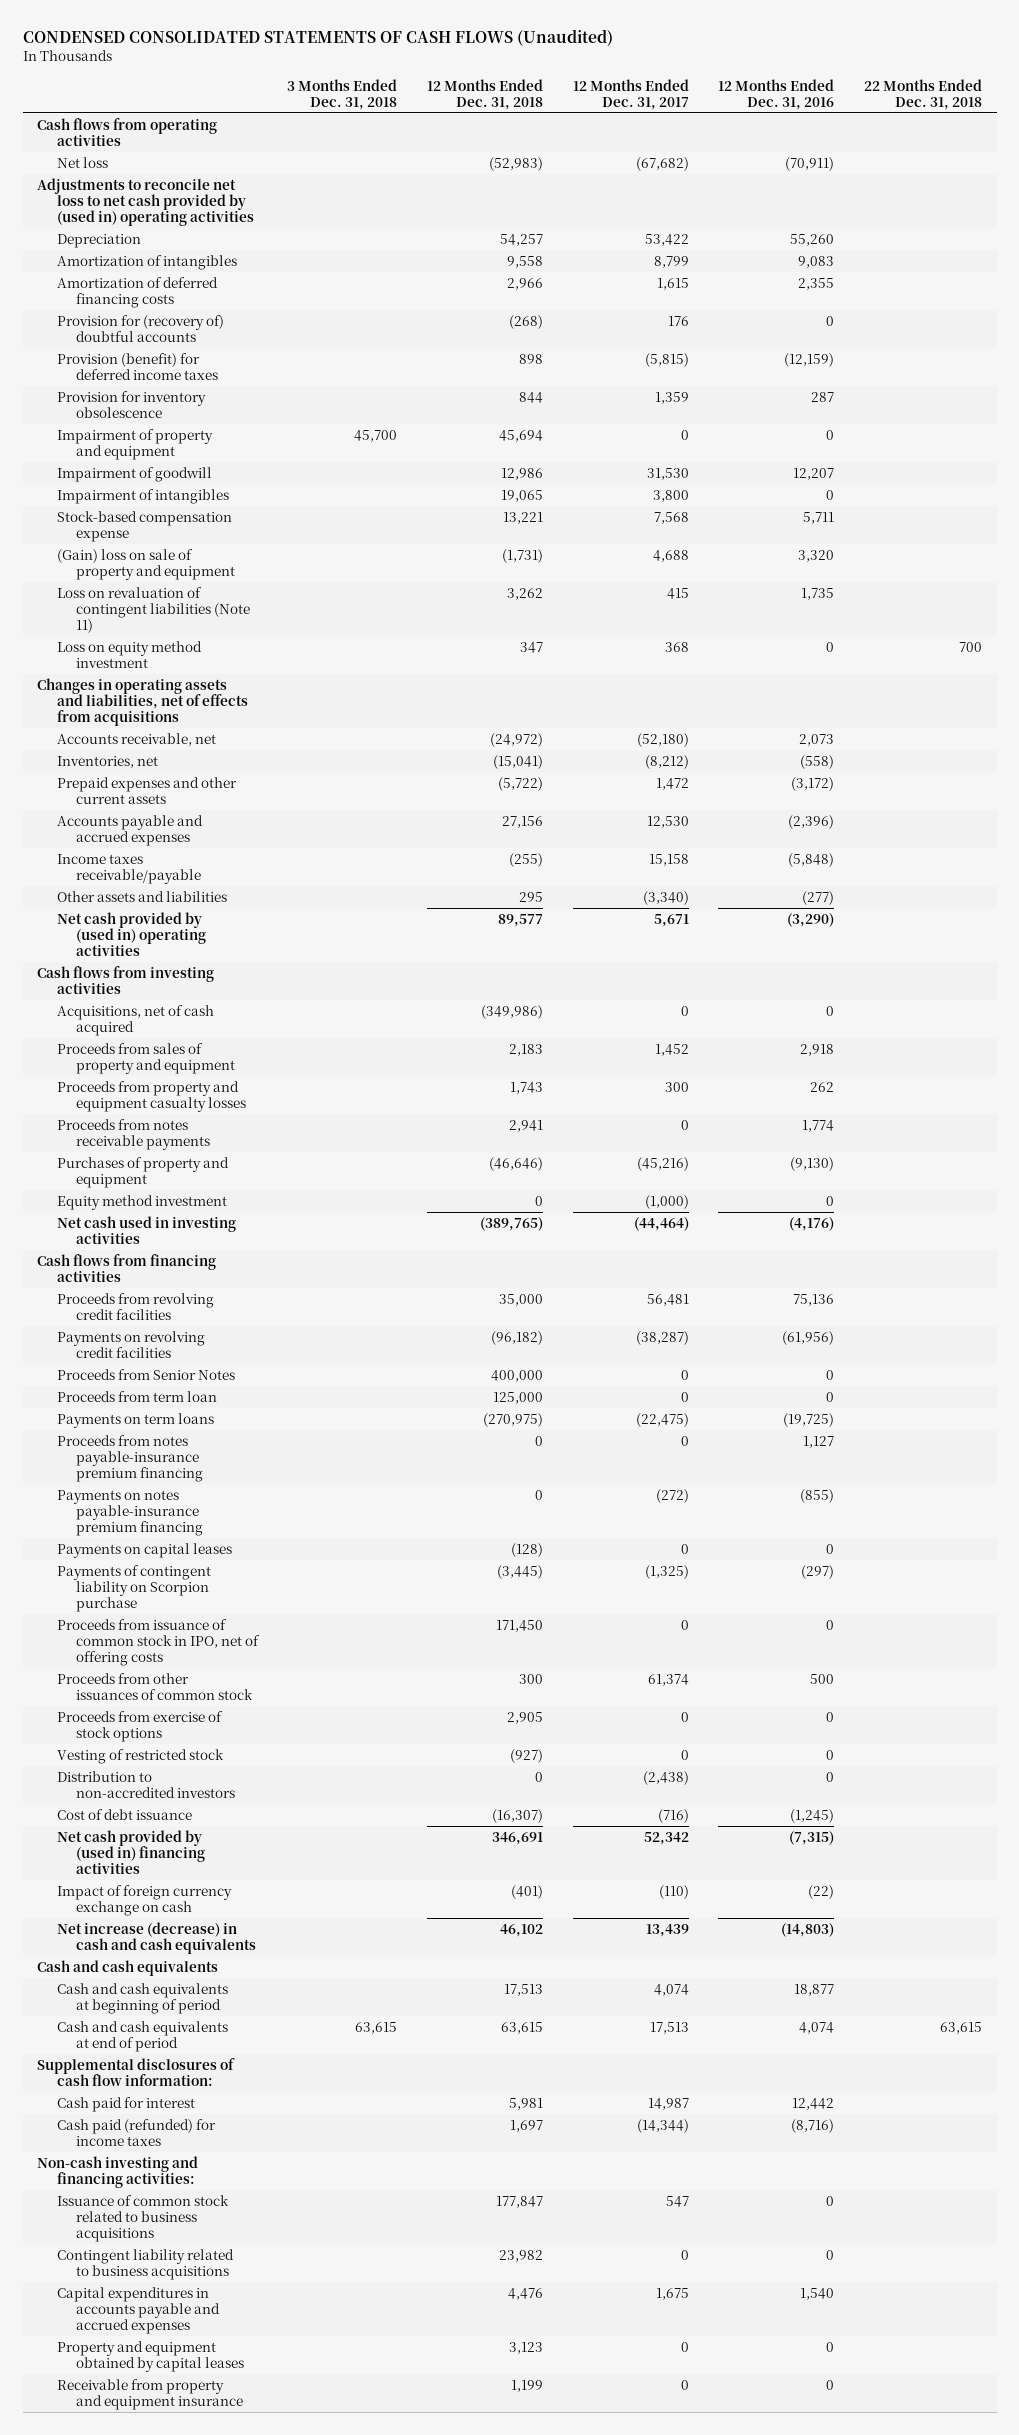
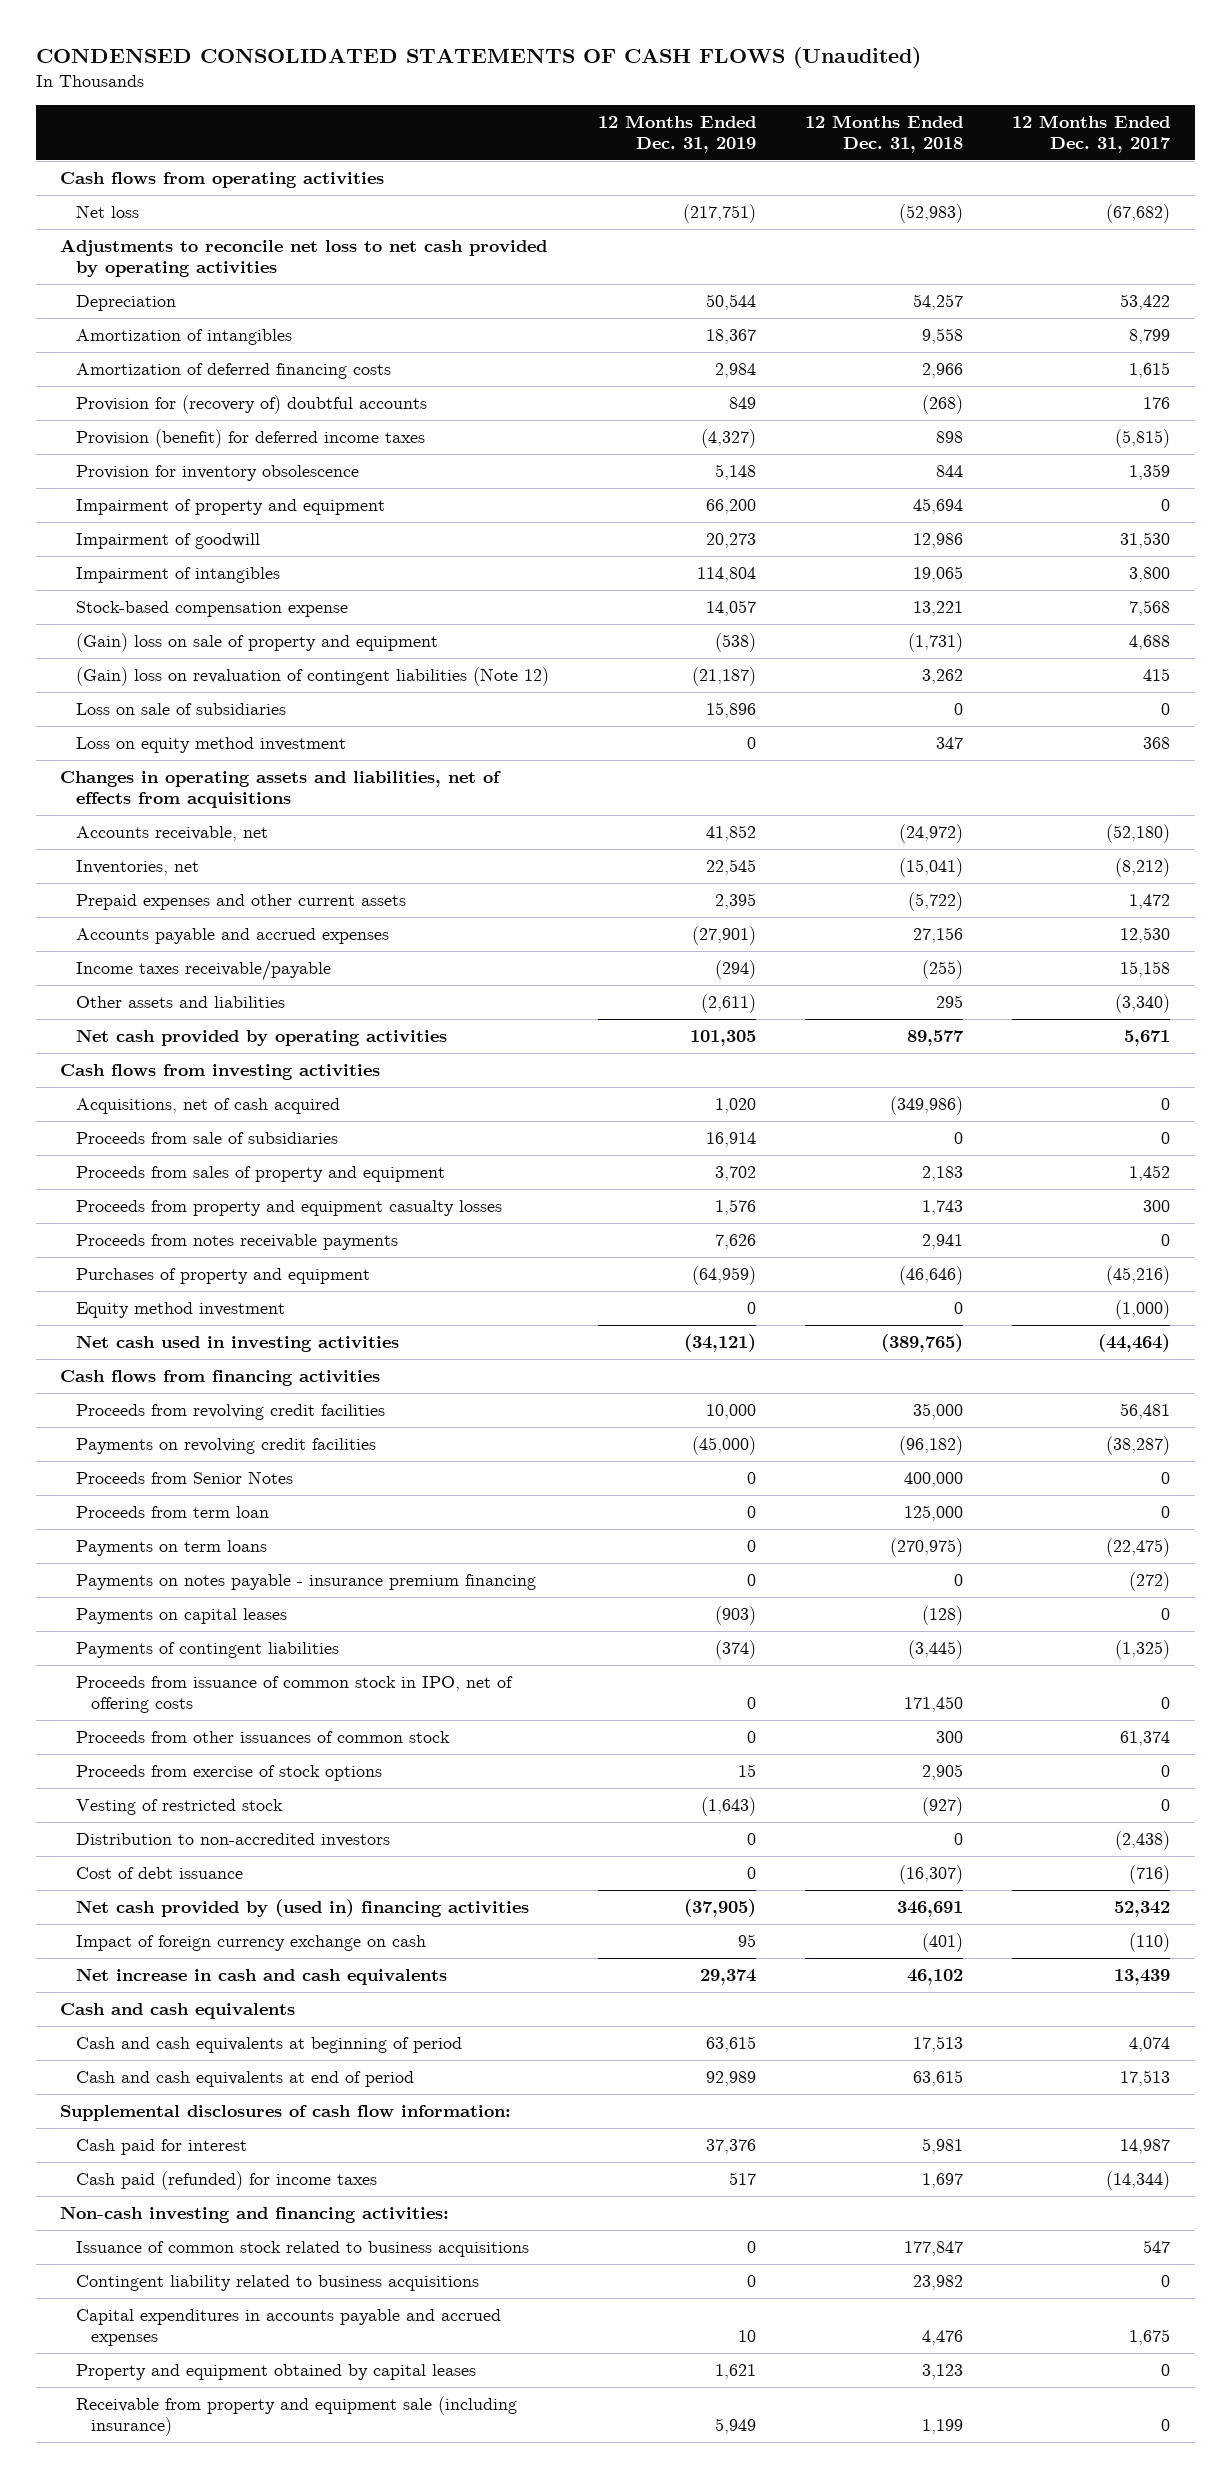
[287,78,398,110] 3 Months Ended Dec. 31, 2018 -> none
[718,78,835,110] 12 Months Ended Dec. 31, 2016 -> none
[863,78,982,110] 22 Months Ended Dec. 31, 2018 -> none
none -> [597,114,756,153] 12 Months Ended Dec. 31, 2019
[37,177,254,227] Adjustments to reconcile net loss to net cash provided by (used in) operating activities -> [60,238,548,278] Adjustments to reconcile net loss to net cash provided by operating activities
[56,586,250,634] Loss on revaluation of contingent liabilities (Note 11) -> [75,666,549,686] (Gain) loss on revaluation of contingent liabilities (Note 12)
none -> [75,702,286,715] Loss on sale of subsidiaries
[56,911,206,957] Net cash provided by (used in) operating activities -> [75,1028,447,1046] Net cash provided by operating activities
none -> [75,1131,338,1144] Proceeds from sale of subsidiaries
[56,1434,203,1483] Proceeds from notes payable-insurance premium financing -> none
[56,1489,203,1537] Payments on notes payable-insurance premium financing -> [75,1573,536,1590] Payments on notes payable - insurance premium financing
[56,1564,211,1613] Payments of contingent liability on Scorpion purchase -> [75,1641,339,1658] Payments of contingent liabilities
[56,1921,256,1955] Net increase (decrease) in cash and cash equivalents -> [75,1967,447,1985] Net increase in cash and cash equivalents
[56,2378,243,2411] Receivable from property and equipment insurance -> [75,2395,517,2437] Receivable from property and equipment sale (including insurance)

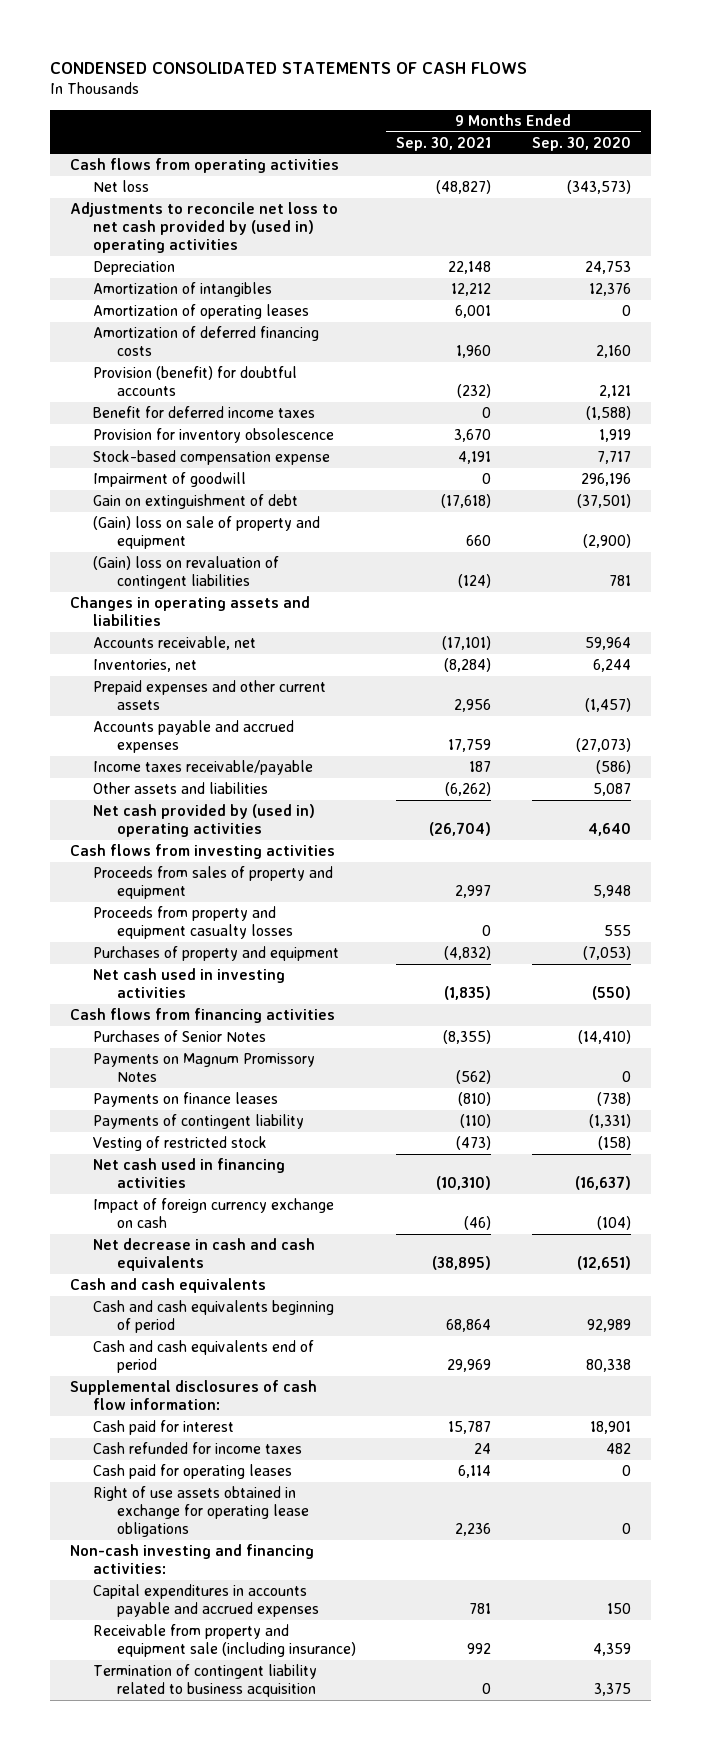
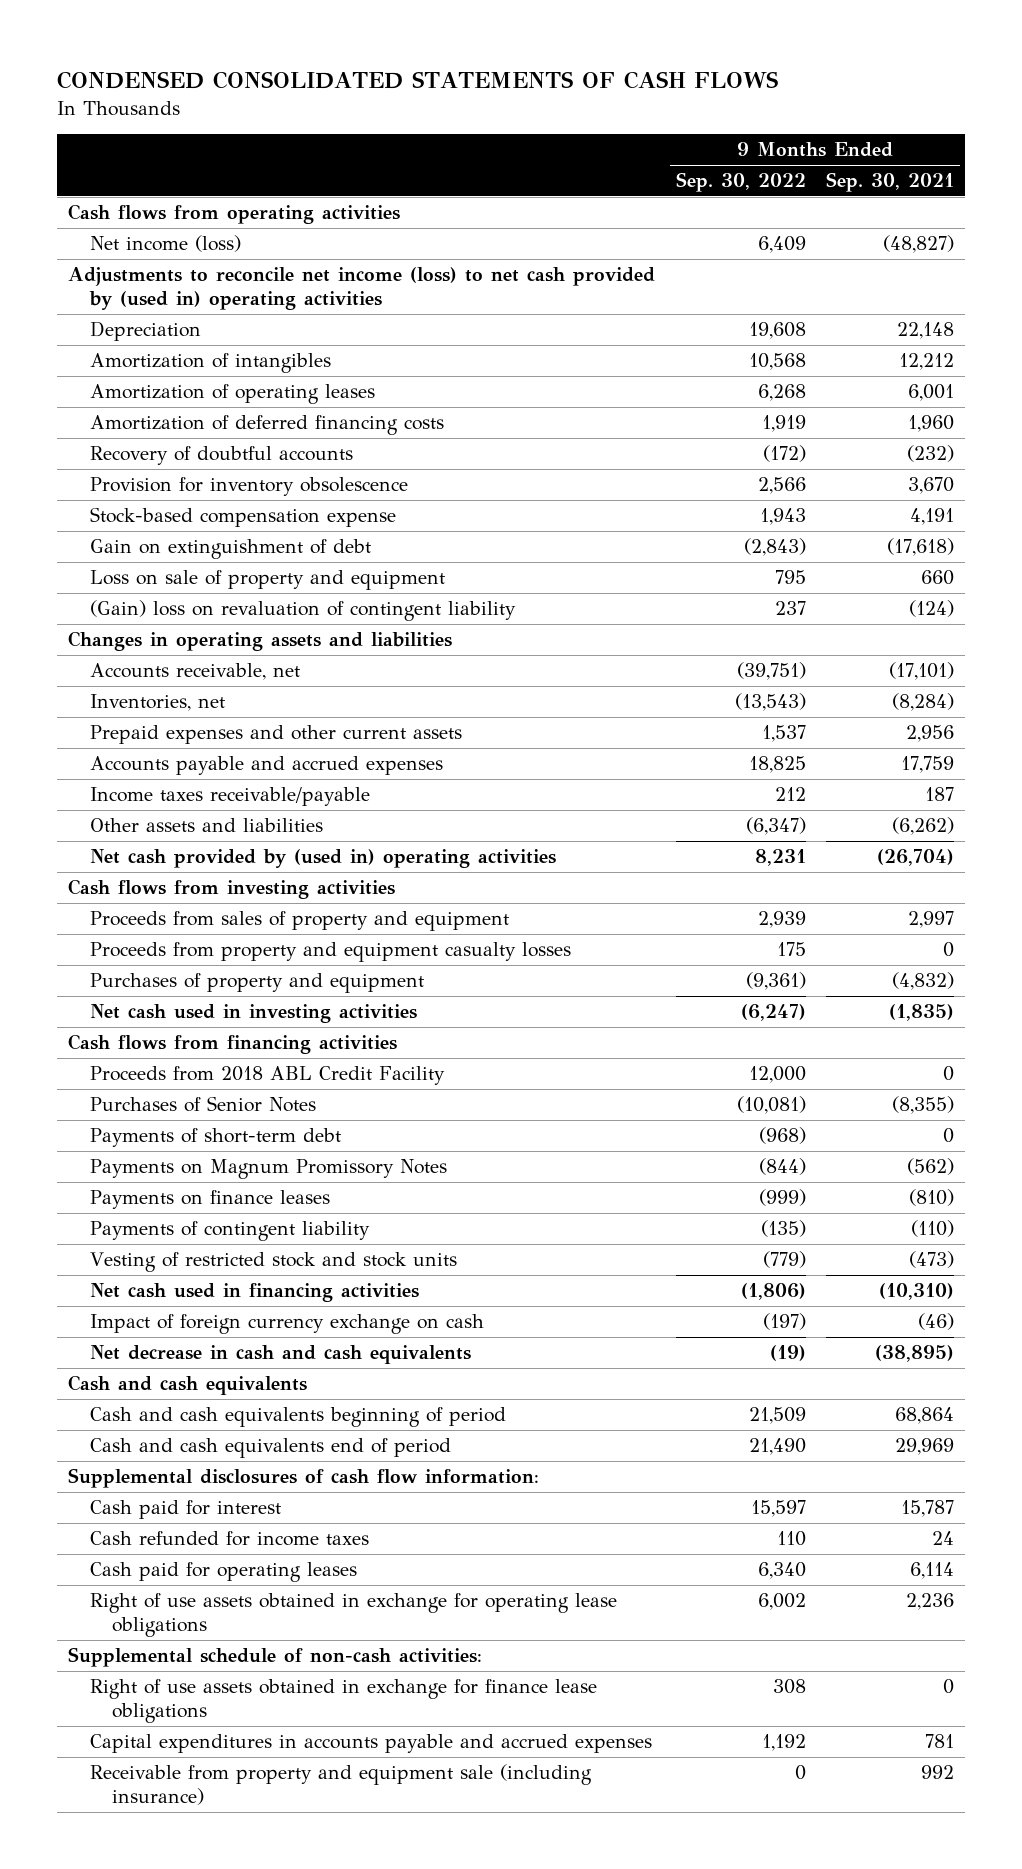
[531,136,631,151] Sep. 30, 2020 -> none
none -> [675,172,806,193] Sep. 30, 2022
[93,180,150,193] Net loss -> [89,235,241,253] Net income (loss)
[70,202,339,253] Adjustments to reconcile net loss to net cash provided by (used in) operating activities -> [67,267,655,310] Adjustments to reconcile net income (loss) to net cash provided by (used in) operating activities
[93,406,316,419] Benefit for deferred income taxes -> none
[93,366,298,397] Provision (benefit) for doubtful accounts -> [89,446,353,466] Recovery of doubtful accounts
[93,472,247,488] Impairment of goodwill -> none
[93,516,321,550] (Gain) loss on sale of property and equipment -> [89,570,445,591] Loss on sale of property and equipment
[93,556,280,590] (Gain) loss on revaluation of contingent liabilities -> [89,600,516,622] (Gain) loss on revaluation of contingent liability
none -> [89,1066,445,1086] Proceeds from 2018 ABL Credit Facility
none -> [89,1128,341,1148] Payments of short-term debt
[93,1136,268,1152] Vesting of restricted stock -> [89,1252,457,1273] Vesting of restricted stock and stock units
[70,1544,315,1575] Non-cash investing and financing activities: -> [67,1647,482,1668] Supplemental schedule of non-cash activities:
none -> [89,1679,597,1723] Right of use assets obtained in exchange for finance lease obligations
[93,1664,318,1698] Termination of contingent liability related to business acquisition -> none

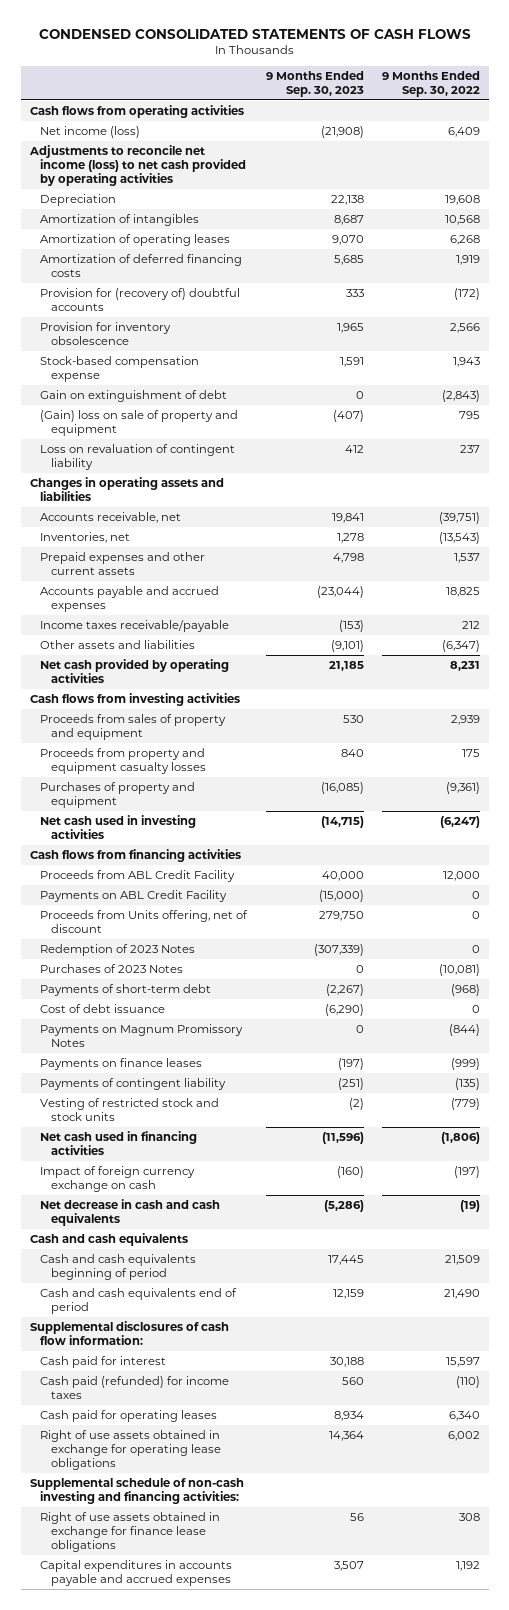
[826,172,955,193] Sep. 30, 2021 -> none
none -> [265,70,364,97] 9 Months Ended Sep. 30, 2023
[67,267,655,310] Adjustments to reconcile net income (loss) to net cash provided by (used in) operating activities -> [28,145,247,186] Adjustments to reconcile net income (loss) to net cash provided by operating activities
[89,446,353,466] Recovery of doubtful accounts -> [40,288,241,312] Provision for (recovery of) doubtful accounts
[89,570,445,591] Loss on sale of property and equipment -> [40,410,239,437] (Gain) loss on sale of property and equipment
[89,600,516,622] (Gain) loss on revaluation of contingent liability -> [40,444,236,471] Loss on revaluation of contingent liability
[89,849,556,869] Net cash provided by (used in) operating activities -> [40,659,230,684] Net cash provided by operating activities
[89,1066,445,1086] Proceeds from 2018 ABL Credit Facility -> [40,870,236,883] Proceeds from ABL Credit Facility
none -> [40,890,228,903] Payments on ABL Credit Facility
none -> [40,910,249,934] Proceeds from Units offering, net of discount
none -> [40,944,196,957] Redemption of 2023 Notes
[89,1096,316,1113] Purchases of Senior Notes -> [40,964,184,974] Purchases of 2023 Notes
none -> [40,1004,166,1014] Cost of debt issuance
[89,1531,369,1547] Cash refunded for income taxes -> [40,1376,230,1400] Cash paid (refunded) for income taxes
[776,1531,806,1547] 110 -> [455,1376,480,1389] (110)
[67,1647,482,1668] Supplemental schedule of non-cash activities: -> [29,1478,244,1505] Supplemental schedule of non-cash investing and financing activities:
[89,1764,592,1805] Receivable from property and equipment sale (including insurance) -> none

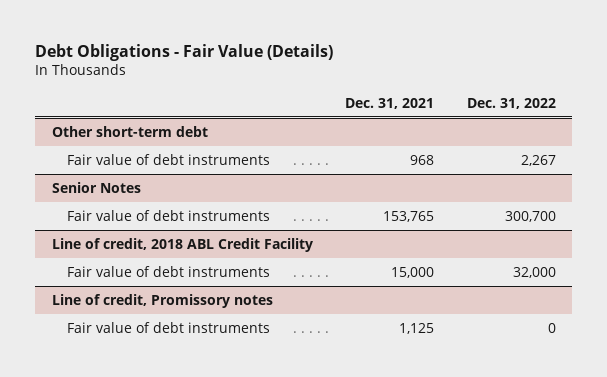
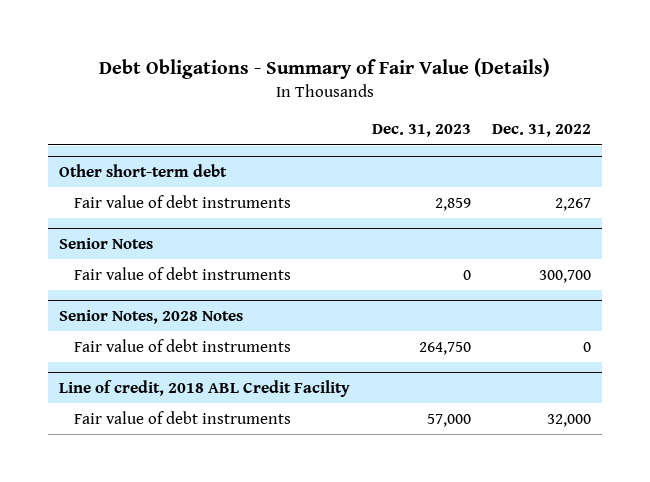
[35,43,334,61] Debt Obligations - Fair Value (Details) -> [99,58,551,80] Debt Obligations - Summary of Fair Value (Details)
[345,97,435,109] Dec. 31, 2021 -> none
none -> [371,124,471,138] Dec. 31, 2023
none -> [59,309,244,324] Senior Notes, 2028 Notes
none -> [73,338,291,352] Fair value of debt instruments
[51,293,273,308] Line of credit, Promissory notes -> none
[66,321,270,333] Fair value of debt instruments -> none

